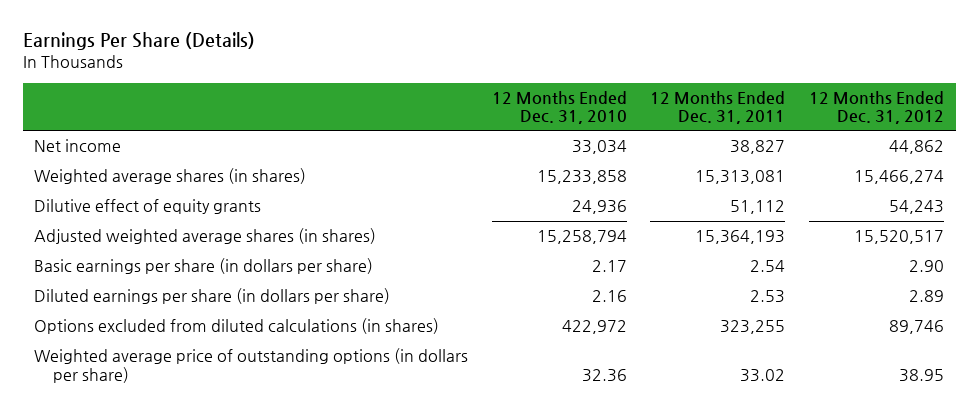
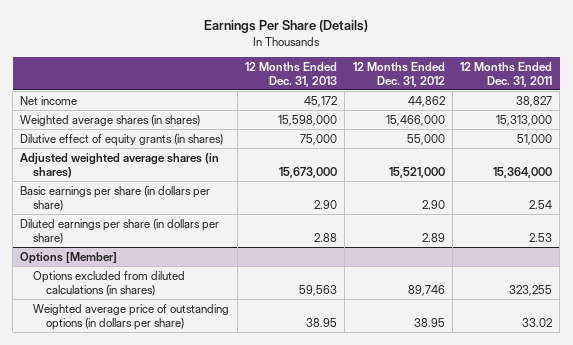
[491,90,627,125] 12 Months Ended Dec. 31, 2010 -> none
none -> [244,61,337,87] 12 Months Ended Dec. 31, 2013
[695,170,786,185] 15,313,081 -> [496,114,553,126] 15,313,000
[853,170,944,185] 15,466,274 -> [385,114,445,126] 15,466,000
[34,199,262,215] Dilutive effect of equity grants -> [20,133,224,146] Dilutive effect of equity grants (in shares)
[730,200,786,215] 51,112 -> [517,133,553,145] 51,000
[888,200,944,215] 54,243 -> [406,133,445,145] 55,000
[695,230,786,245] 15,364,193 -> [493,166,553,178] 15,364,000
[853,230,944,245] 15,520,517 -> [388,166,445,178] 15,521,000
none -> [20,251,118,264] Options [Member]

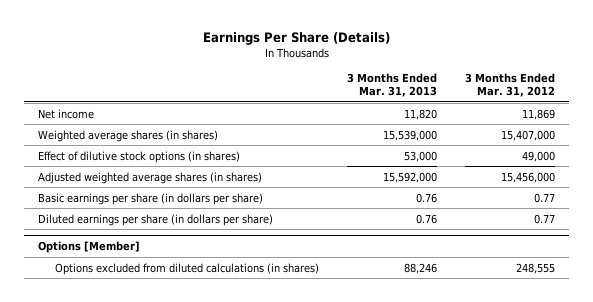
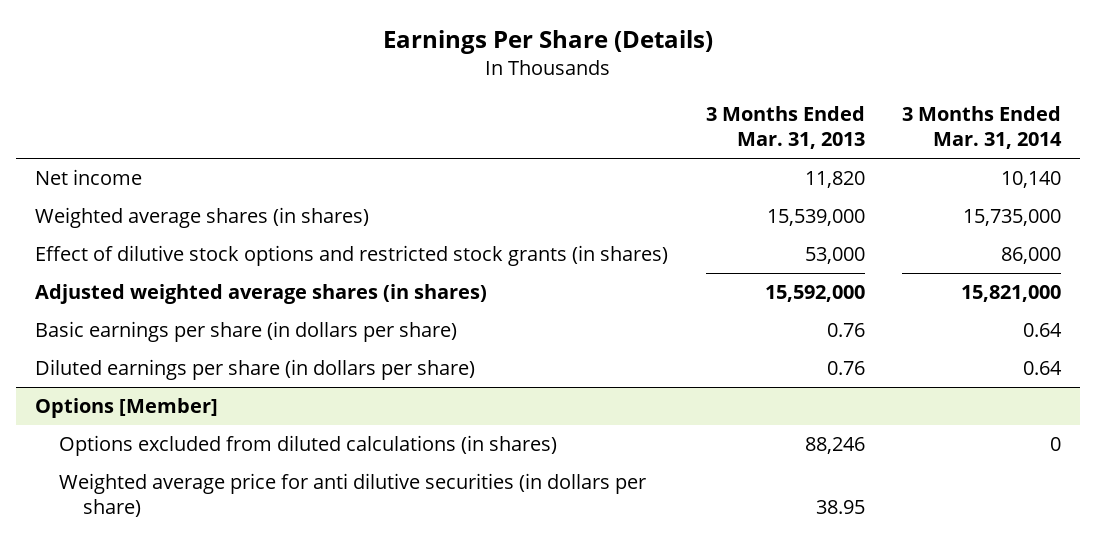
[465,73,556,98] 3 Months Ended Mar. 31, 2012 -> none
none -> [902,106,1063,150] 3 Months Ended Mar. 31, 2014
[38,150,241,163] Effect of dilutive stock options (in shares) -> [35,245,669,267] Effect of dilutive stock options and restricted stock grants (in shares)
none -> [58,473,646,517] Weighted average price for anti dilutive securities (in dollars per share)

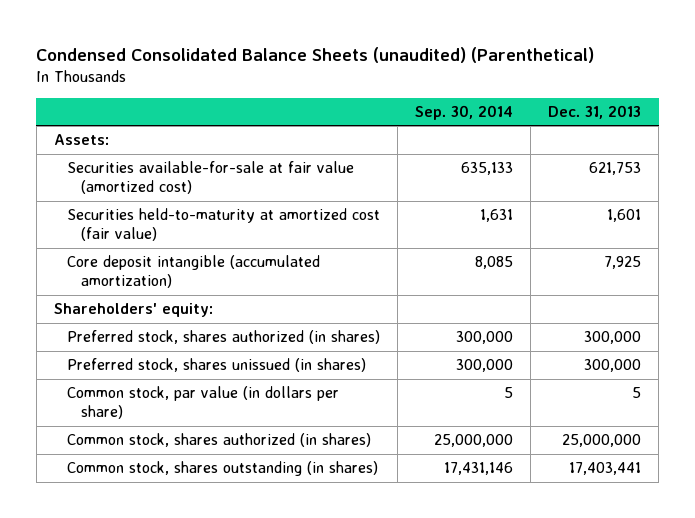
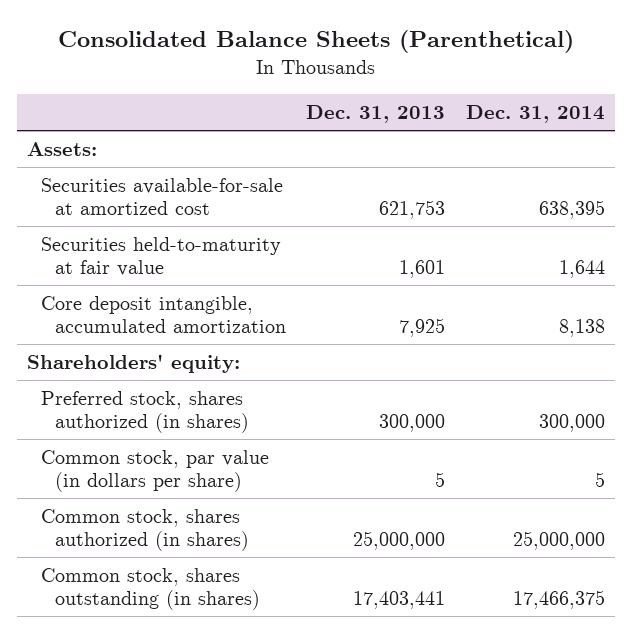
[36,46,595,63] Condensed Consolidated Balance Sheets (unaudited) (Parenthetical) -> [57,30,574,54] Consolidated Balance Sheets (Parenthetical)
[415,104,514,120] Sep. 30, 2014 -> none
none -> [465,104,605,123] Dec. 31, 2014
[67,161,355,195] Securities available-for-sale at fair value (amortized cost) -> [40,178,283,215] Securities available-for-sale at amortized cost
[67,208,381,242] Securities held-to-maturity at amortized cost (fair value) -> [40,237,281,276] Securities held-to-maturity at fair value
[67,255,321,289] Core deposit intangible (accumulated amortization) -> [40,296,287,333] Core deposit intangible, accumulated amortization
[67,358,367,373] Preferred stock, shares unissued (in shares) -> none

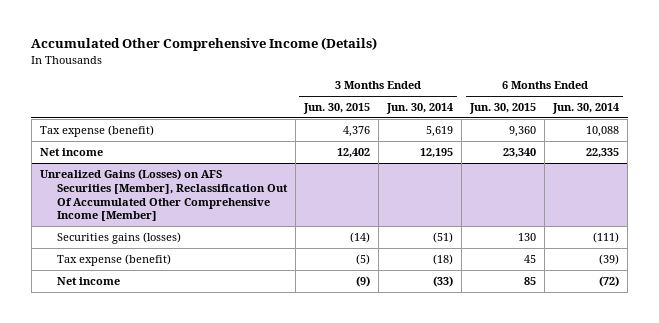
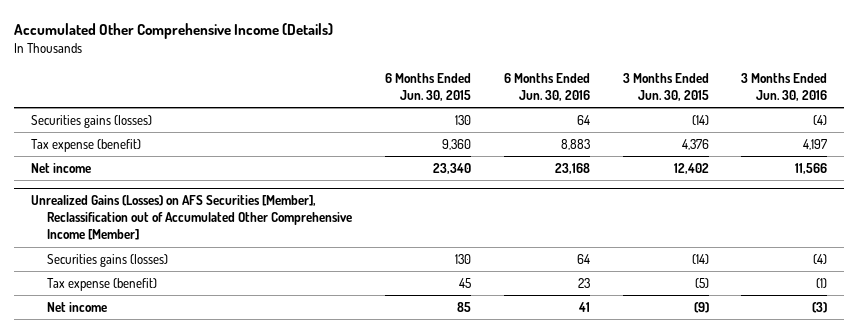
[385,103,453,115] Jun. 30, 2014 -> none
[552,103,620,115] Jun. 30, 2014 -> none
none -> [503,72,590,101] 6 Months Ended Jun. 30, 2016
none -> [741,72,828,101] 3 Months Ended Jun. 30, 2016
none -> [30,115,152,129] Securities gains (losses)
[39,168,288,222] Unrealized Gains (Losses) on AFS Securities [Member], Reclassification Out Of Accumulated Other Comprehensive Income [Member] -> [30,195,353,241] Unrealized Gains (Losses) on AFS Securities [Member], Reclassification out of Accumulated Other Comprehensive Income [Member]

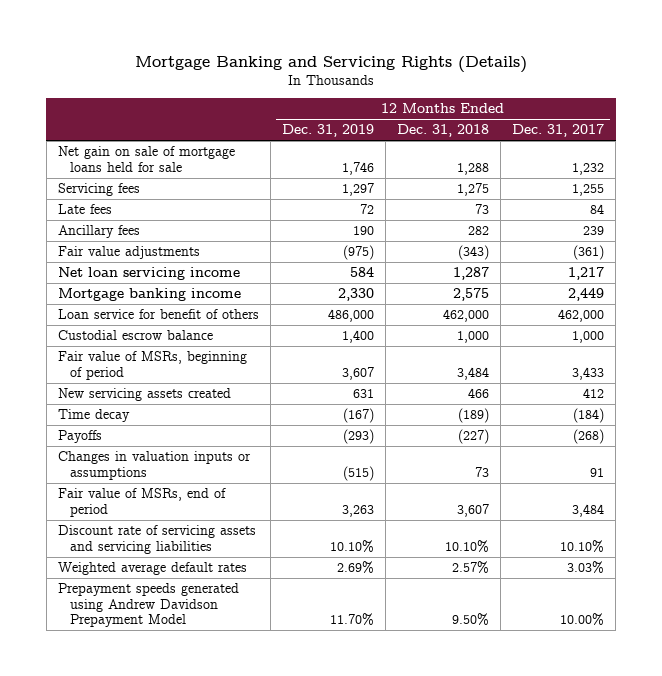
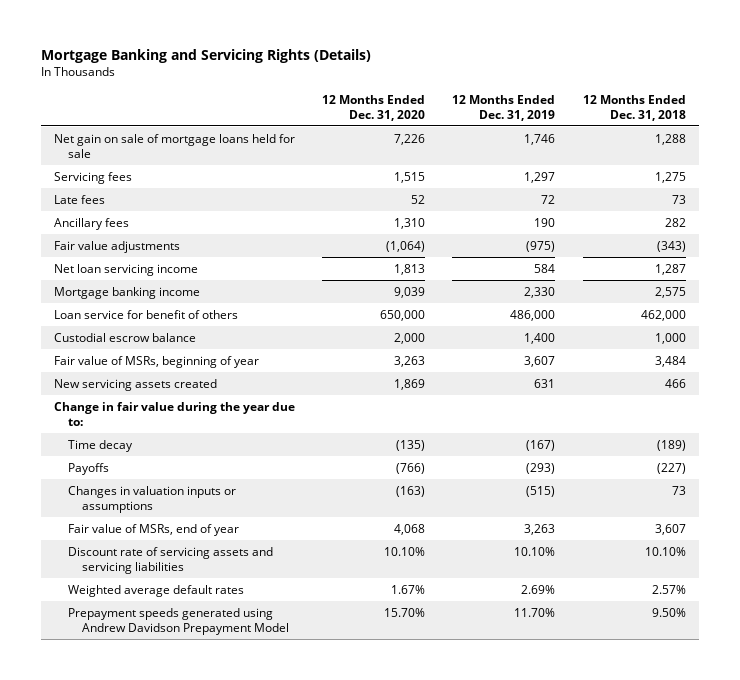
[512,124,605,138] Dec. 31, 2017 -> none
none -> [322,94,426,121] 12 Months Ended Dec. 31, 2020
[57,351,247,380] Fair value of MSRs, beginning of period -> [54,355,260,368] Fair value of MSRs, beginning of year
none -> [54,401,296,426] Change in fair value during the year due to:
[57,488,226,517] Fair value of MSRs, end of period -> [67,523,239,536] Fair value of MSRs, end of year

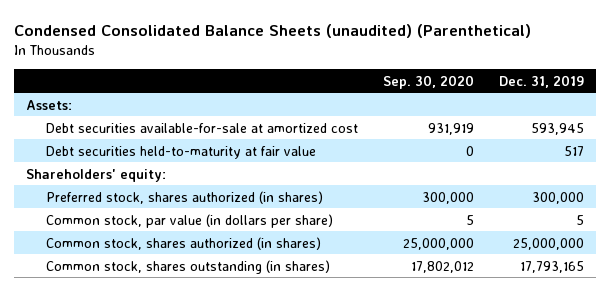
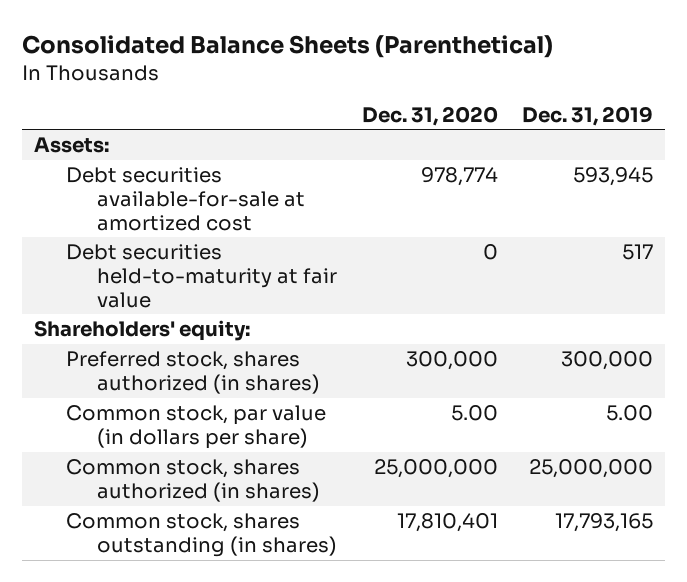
[13,23,531,38] Condensed Consolidated Balance Sheets (unaudited) (Parenthetical) -> [22,34,554,58] Consolidated Balance Sheets (Parenthetical)
[383,74,475,89] Sep. 30, 2020 -> none
none -> [361,105,498,126] Dec. 31, 2020
[575,214,584,225] 5 -> [606,405,654,422] 5.00

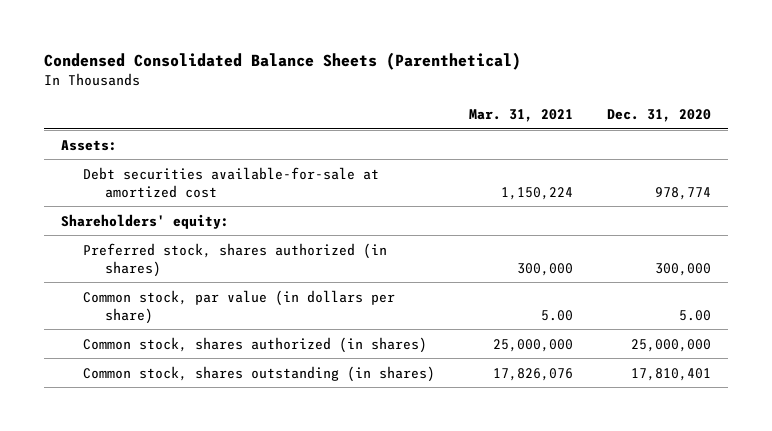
[22,34,554,58] Consolidated Balance Sheets (Parenthetical) -> [44,52,522,71] Condensed Consolidated Balance Sheets (Parenthetical)
[522,105,654,126] Dec. 31, 2019 -> none
none -> [469,108,574,122] Mar. 31, 2021
[65,244,338,308] Debt securities held-to-maturity at fair value -> none

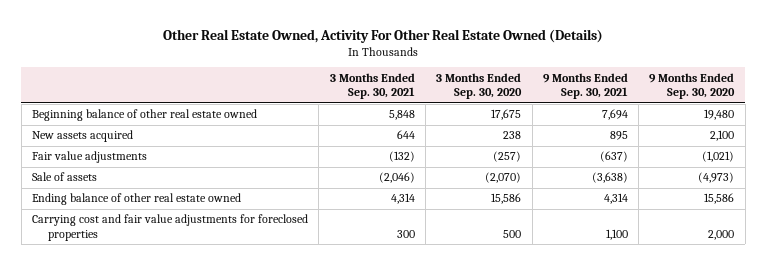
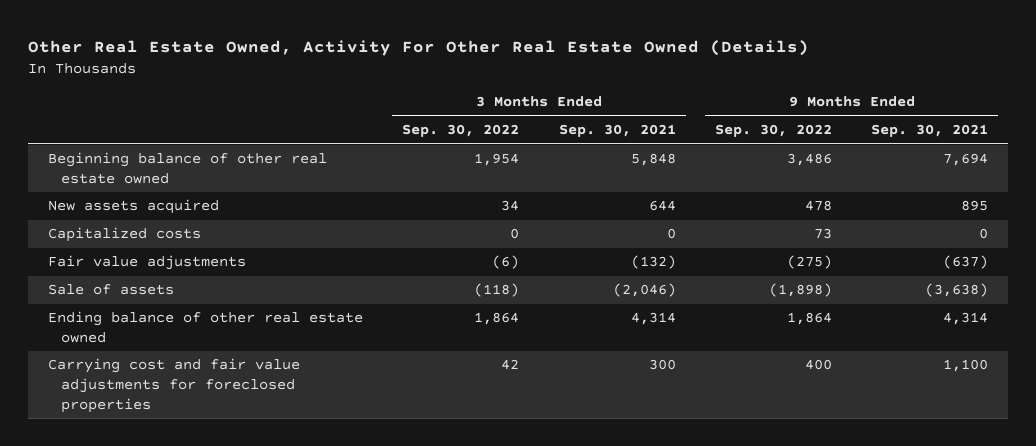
[436,72,523,100] 3 Months Ended Sep. 30, 2020 -> none
[649,72,736,100] 9 Months Ended Sep. 30, 2020 -> none
none -> [402,124,520,138] Sep. 30, 2022
none -> [715,124,833,138] Sep. 30, 2022
none -> [47,227,201,243] Capitalized costs

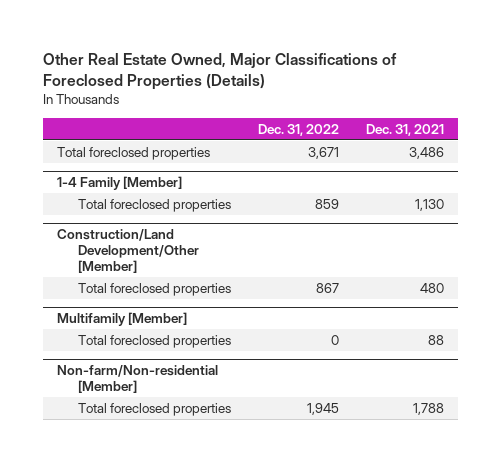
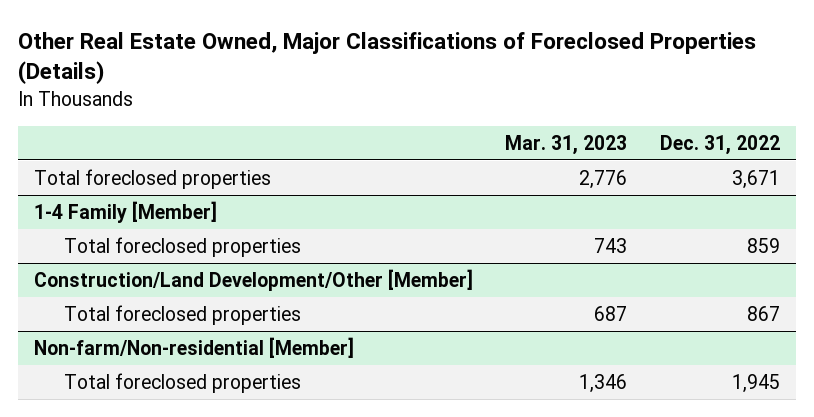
[366,123,445,136] Dec. 31, 2021 -> none
none -> [505,134,628,155] Mar. 31, 2023
[57,312,188,327] Multifamily [Member] -> none
[77,335,231,349] Total foreclosed properties -> none

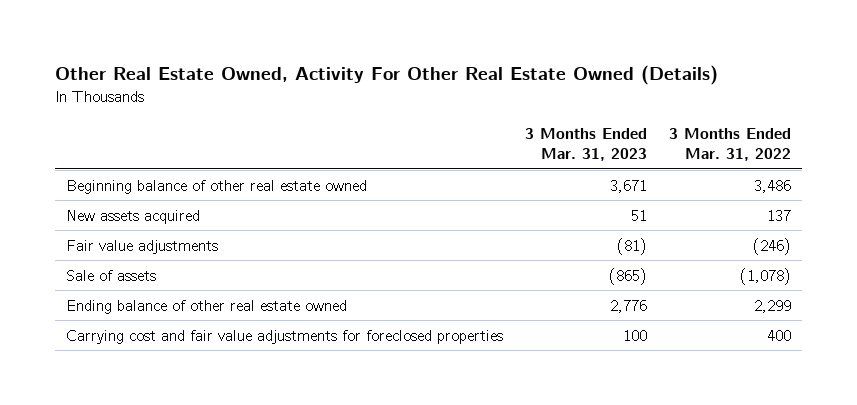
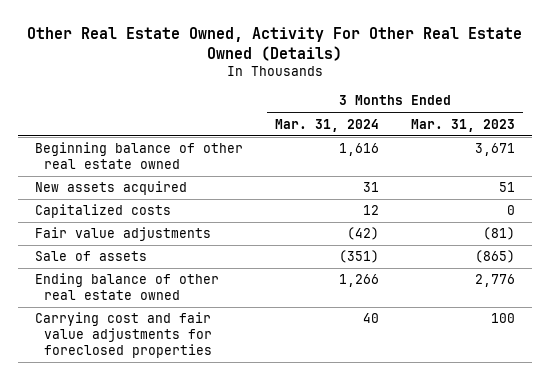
[668,127,791,162] 3 Months Ended Mar. 31, 2022 -> none
none -> [274,118,379,132] Mar. 31, 2024
none -> [34,204,171,219] Capitalized costs

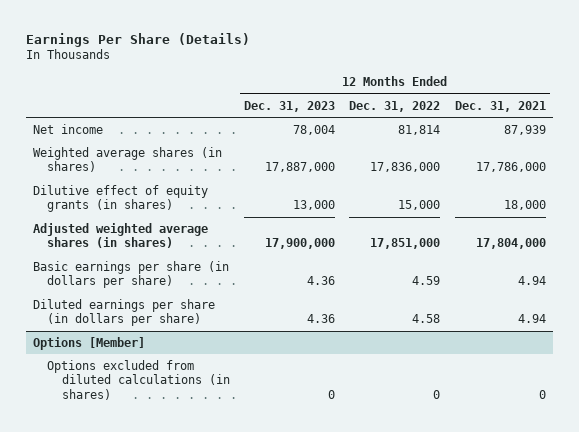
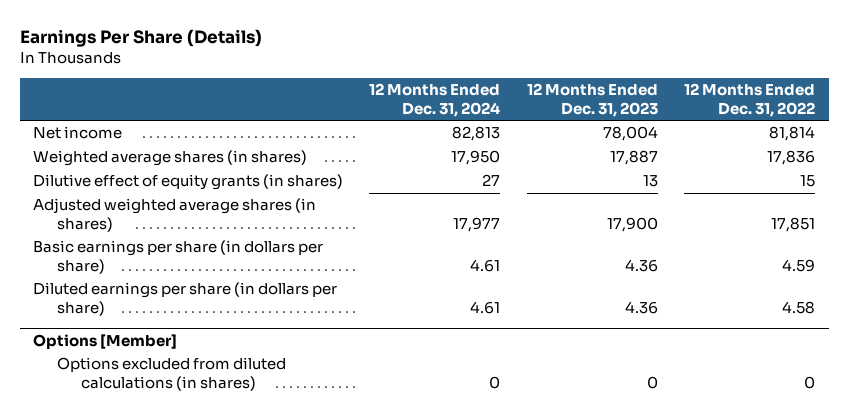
[454,100,546,112] Dec. 31, 2021 -> none
none -> [369,83,501,118] 12 Months Ended Dec. 31, 2024
[265,162,336,173] 17,887,000 -> [609,150,658,166] 17,887
[370,162,441,173] 17,836,000 -> [767,150,816,166] 17,836
[293,200,336,211] 13,000 -> [642,175,658,188] 13
[398,200,441,211] 15,000 -> [800,175,816,188] 15
[265,238,336,250] 17,900,000 -> [606,217,658,233] 17,900
[370,238,441,250] 17,851,000 -> [771,217,816,233] 17,851

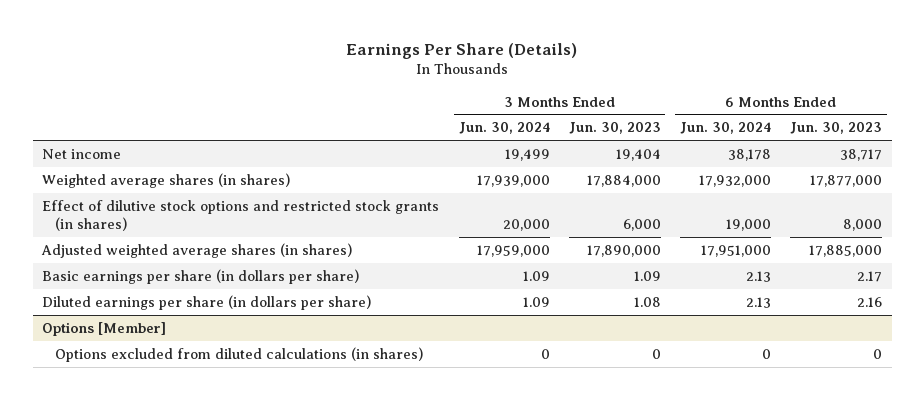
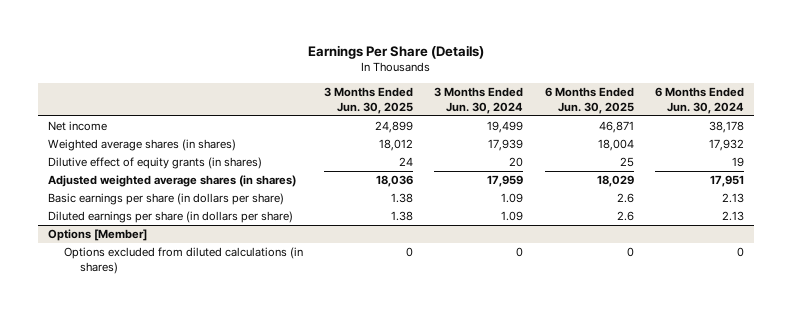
[568,122,661,135] Jun. 30, 2023 -> none
[789,122,882,135] Jun. 30, 2023 -> none
none -> [324,87,414,114] 3 Months Ended Jun. 30, 2025
none -> [544,87,634,114] 6 Months Ended Jun. 30, 2025
[476,174,550,187] 17,939,000 -> [488,139,524,152] 17,939
[698,174,771,187] 17,932,000 -> [708,139,744,152] 17,932
[42,199,440,232] Effect of dilutive stock options and restricted stock grants (in shares) -> [48,157,263,170] Dilutive effect of equity grants (in shares)
[502,219,550,232] 20,000 -> [509,157,524,168] 20
[725,219,771,232] 19,000 -> [731,157,744,168] 19
[476,244,550,257] 17,959,000 -> [487,175,524,188] 17,959
[700,244,771,257] 17,951,000 -> [709,175,744,188] 17,951

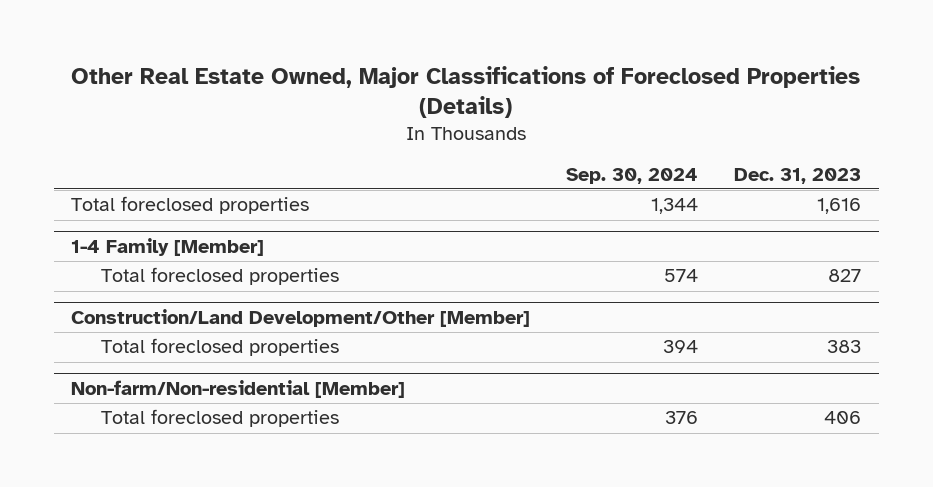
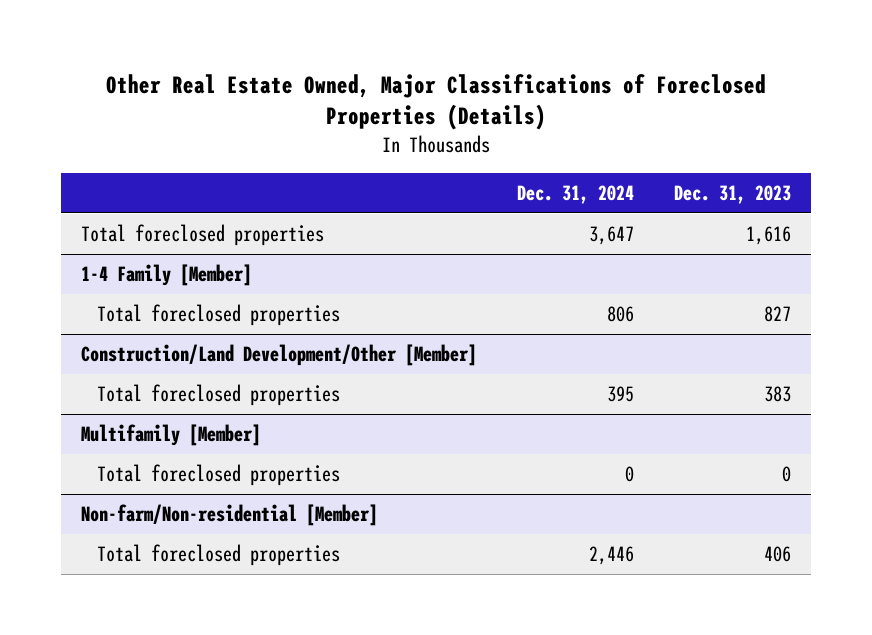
[566,167,699,184] Sep. 30, 2024 -> none
none -> [517,184,635,204] Dec. 31, 2024
none -> [80,424,261,447] Multifamily [Member]
none -> [97,464,341,487] Total foreclosed properties

